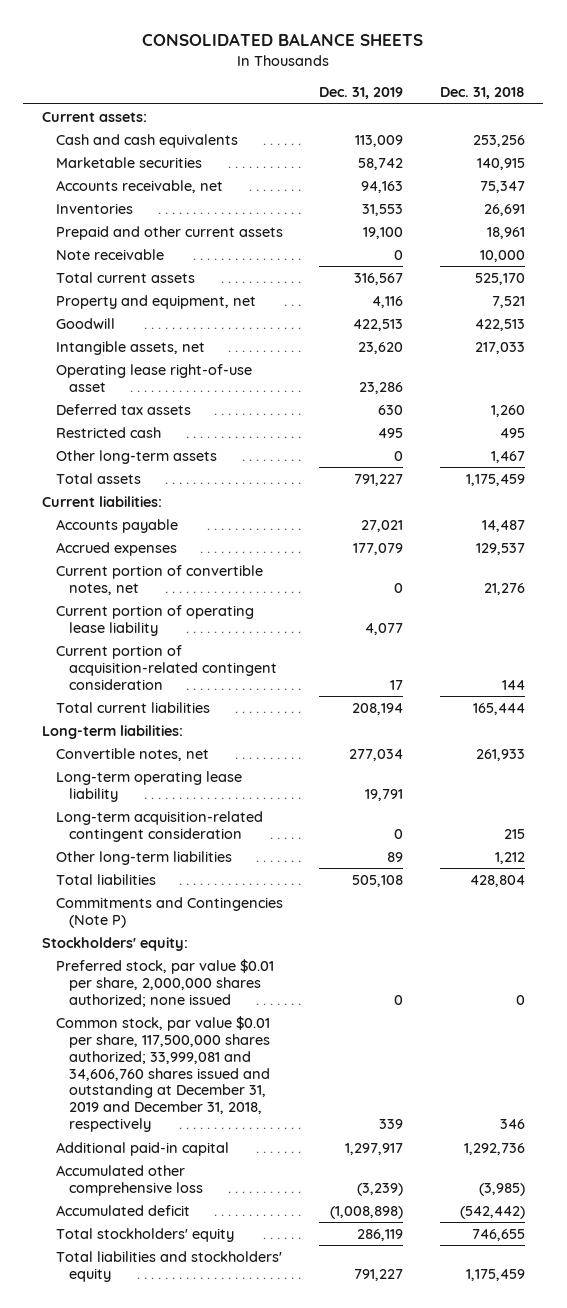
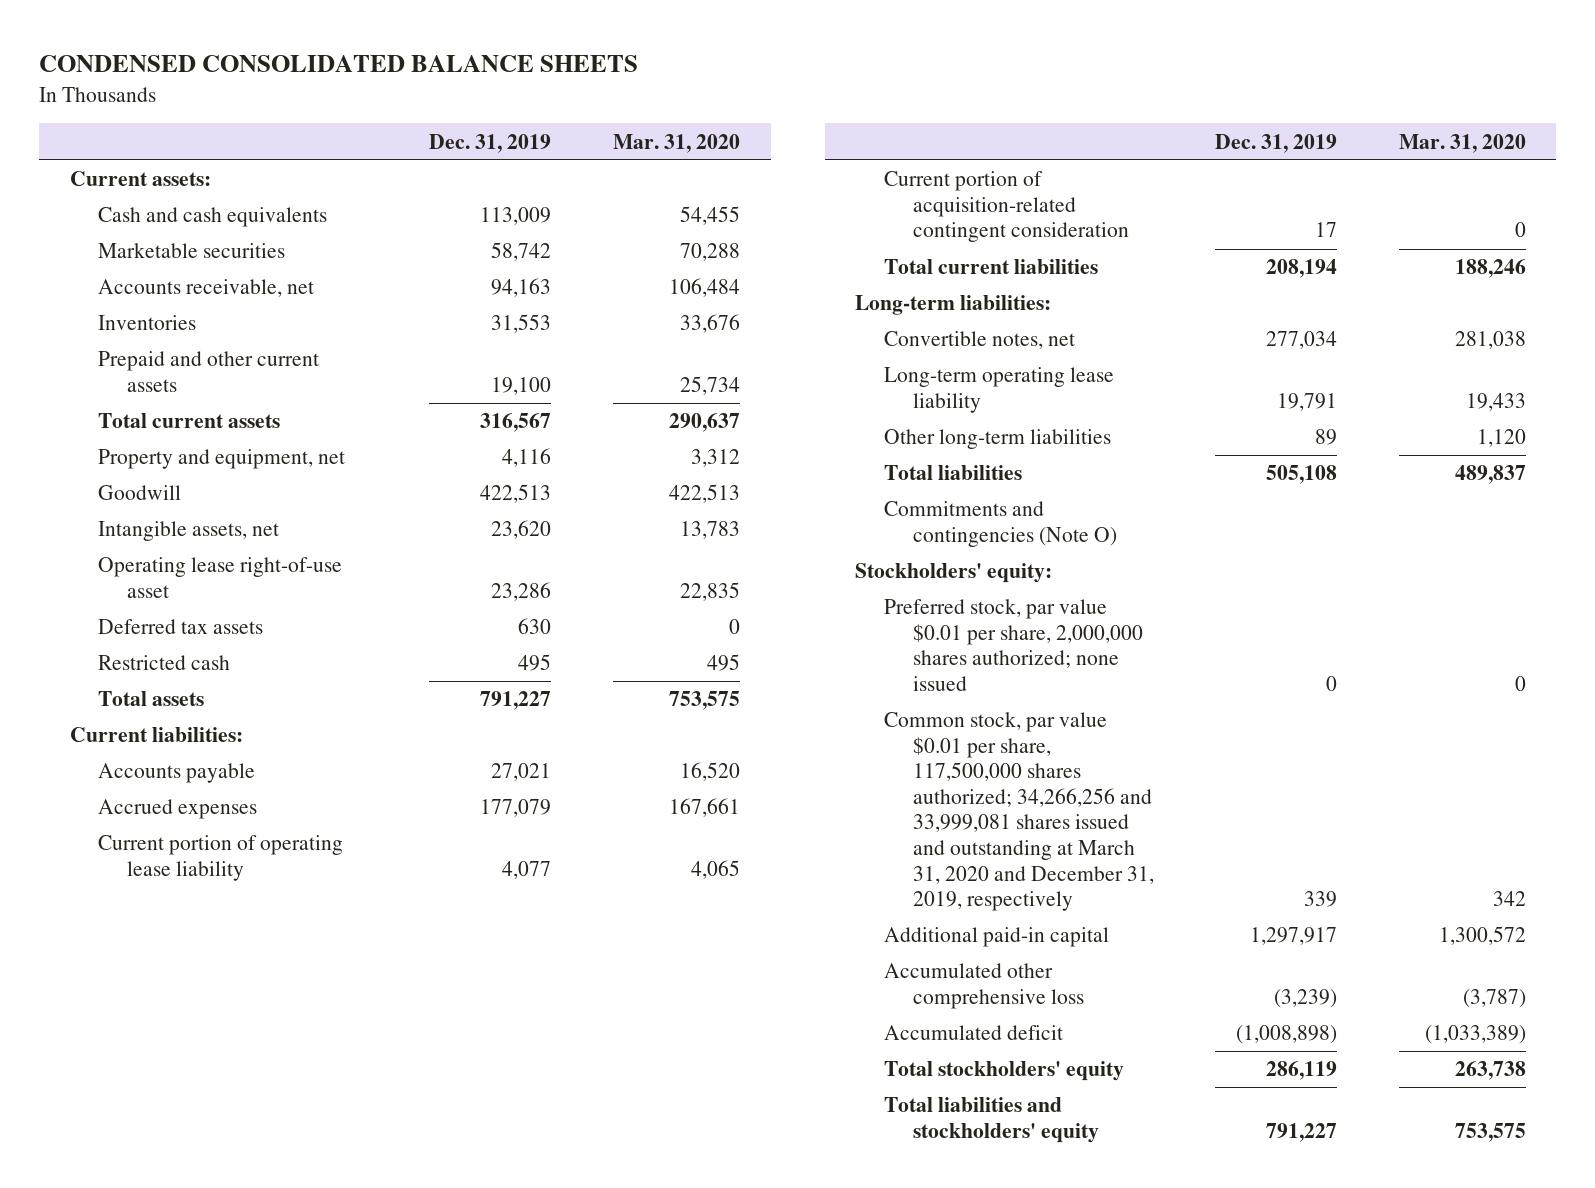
[142,33,424,47] CONSOLIDATED BALANCE SHEETS -> [38,55,638,73] CONDENSED CONSOLIDATED BALANCE SHEETS
[439,87,525,100] Dec. 31, 2018 -> none
none -> [612,133,740,153] Mar. 31, 2020
[55,248,164,260] Note receivable -> none
[55,449,217,464] Other long-term assets -> none
[55,564,263,595] Current portion of convertible notes, net -> none
[55,810,263,842] Long-term acquisition-related contingent consideration -> none
[55,896,283,928] Commitments and Contingencies (Note P) -> [884,501,1117,547] Commitments and contingencies (Note O)
[55,1015,271,1133] Common stock, par value $0.01 per share, 117,500,000 shares authorized; 33,999,081 and 34,606,760 shares issued and outstanding at December 31, 2019 and December 31, 2018, respectively -> [884,712,1154,912] Common stock, par value $0.01 per share, 117,500,000 shares authorized; 34,266,256 and 33,999,081 shares issued and outstanding at March 31, 2020 and December 31, 2019, respectively

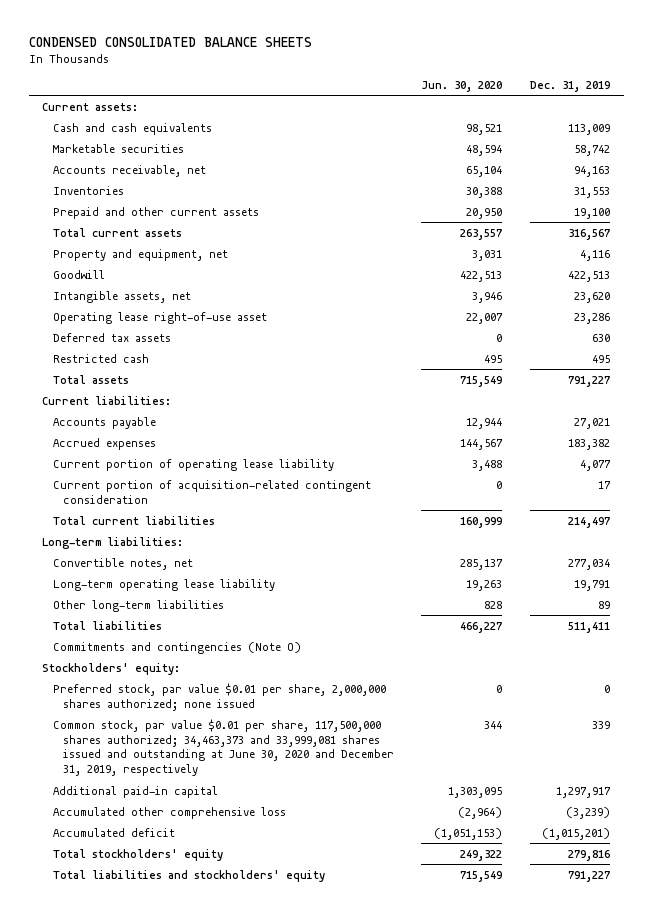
[612,133,740,153] Mar. 31, 2020 -> none
none -> [421,80,503,92] Jun. 30, 2020
[480,799,552,818] 177,079 -> [567,438,610,450] 183,382
[1266,259,1338,279] 208,194 -> [567,516,610,528] 214,497
[1266,465,1338,485] 505,108 -> [567,621,610,633] 511,411
[884,712,1154,912] Common stock, par value $0.01 per share, 117,500,000 shares authorized; 34,266,256 and 33,999,081 shares issued and outstanding at March 31, 2020 and December 31, 2019, respectively -> [52,718,395,777] Common stock, par value $0.01 per share, 117,500,000 shares authorized; 34,463,373 and 33,999,081 shares issued and outstanding at June 30, 2020 and December 31, 2019, respectively
[1236,1025,1338,1045] (1,008,898) -> [541,827,610,840] (1,015,201)
[1266,1061,1338,1081] 286,119 -> [567,849,610,861] 279,816

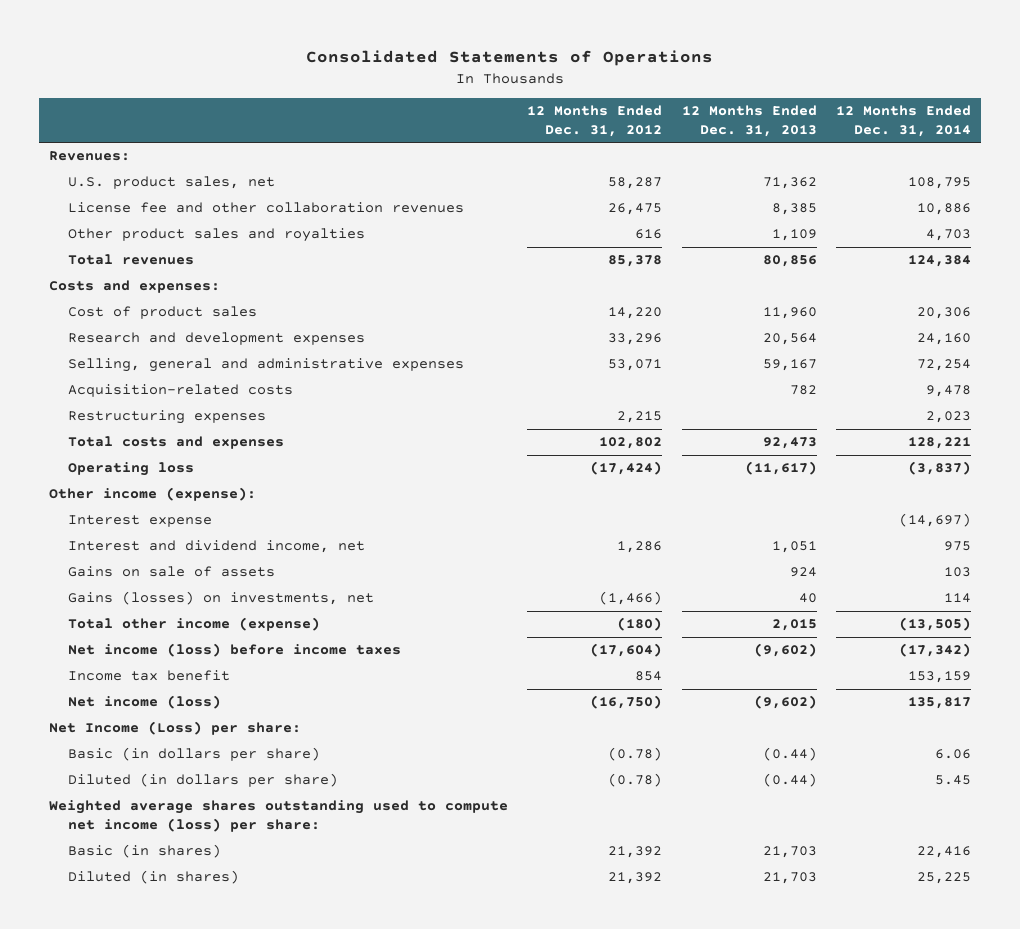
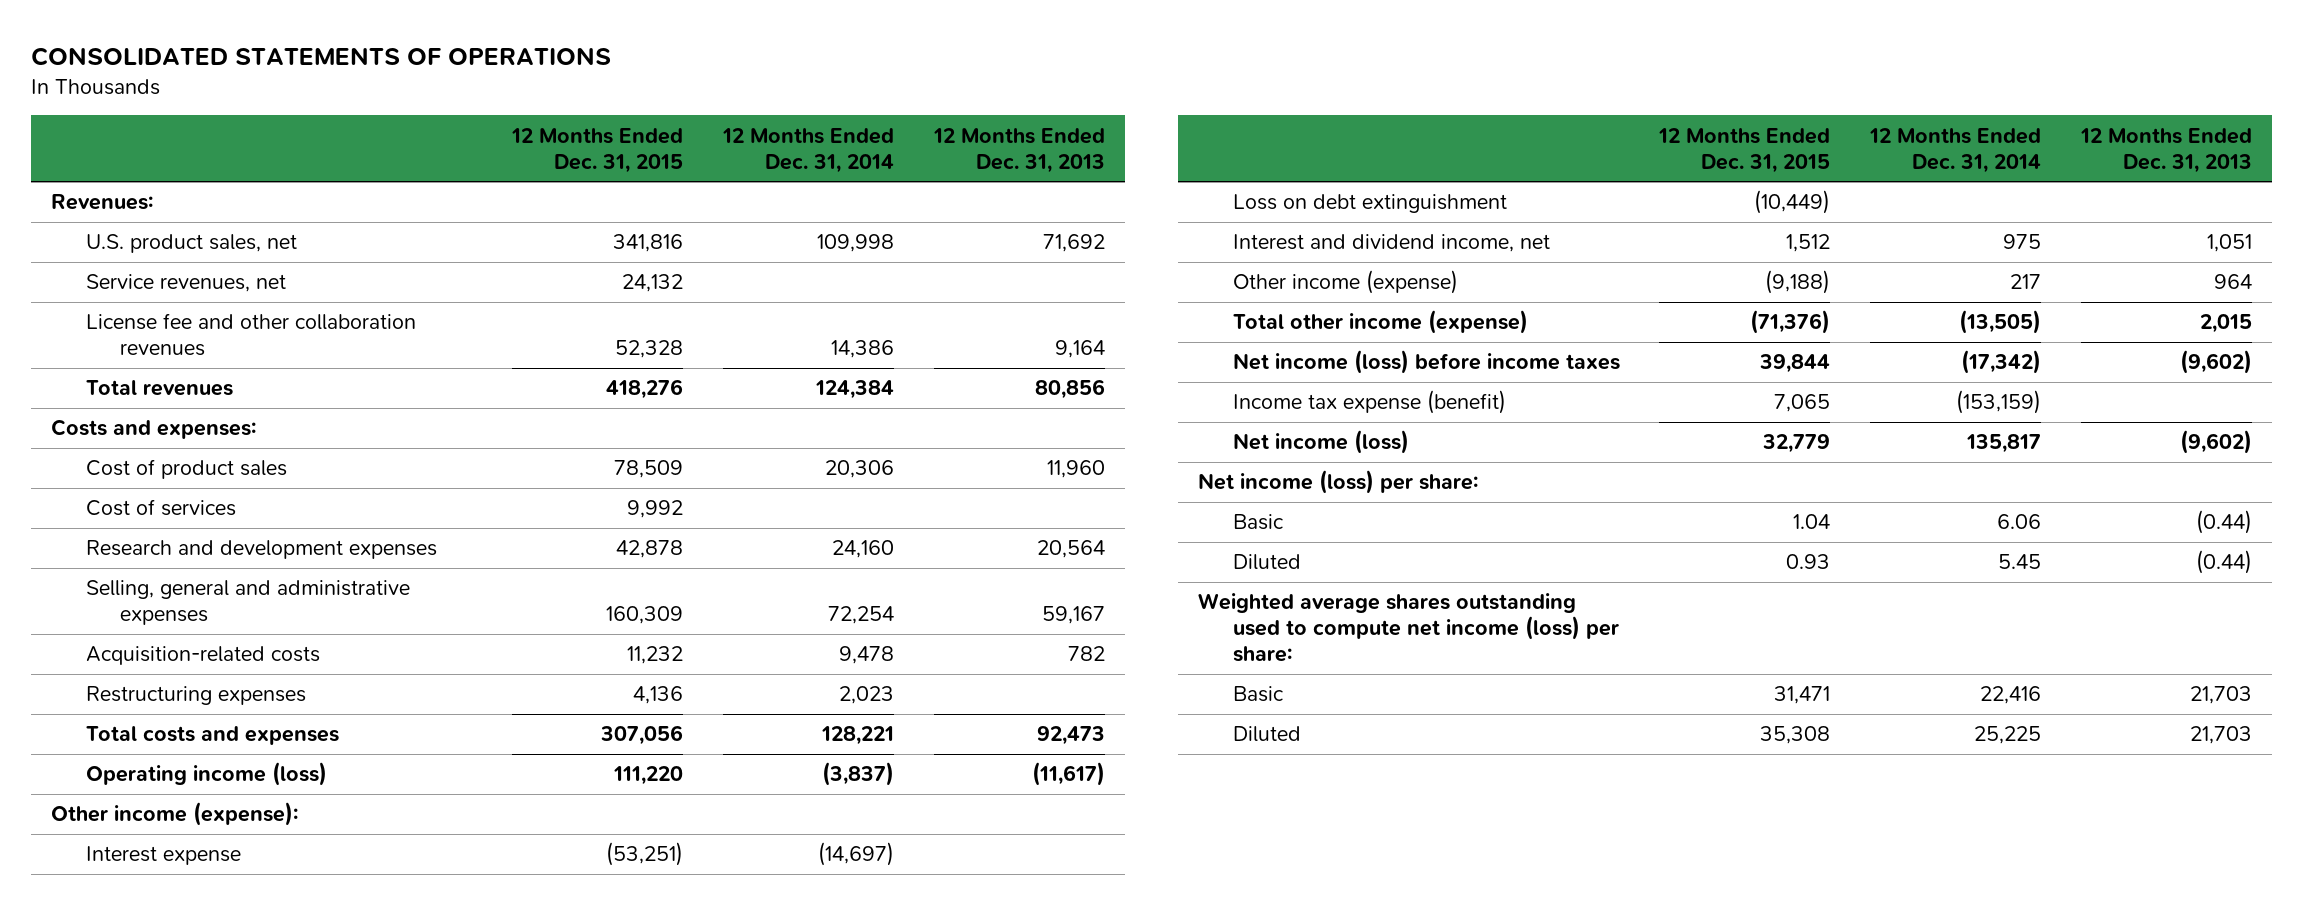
[305,50,713,67] Consolidated Statements of Operations -> [31,46,612,66] CONSOLIDATED STATEMENTS OF OPERATIONS
[527,105,663,138] 12 Months Ended Dec. 31, 2012 -> none
none -> [511,127,684,173] 12 Months Ended Dec. 31, 2015
[67,228,365,243] Other product sales and royalties -> none
[762,177,817,190] 71,362 -> [1042,234,1105,253] 71,692
[907,177,971,190] 108,795 -> [816,234,894,253] 109,998
none -> [85,274,286,293] Service revenues, net
[771,203,817,216] 8,385 -> [1054,340,1105,359] 9,164
[916,203,971,216] 10,886 -> [830,340,894,359] 14,386
none -> [85,499,236,517] Cost of services
[67,462,194,477] Operating loss -> [85,762,327,787] Operating income (loss)
none -> [1232,194,1507,214] Loss on debt extinguishment
[67,566,275,578] Gains on sale of assets -> none
[67,591,374,606] Gains (losses) on investments, net -> none
none -> [1232,270,1458,295] Other income (expense)
[67,670,230,682] Income tax benefit -> [1232,390,1506,415] Income tax expense (benefit)
[907,671,971,684] 153,159 -> [1956,390,2042,415] (153,159)
[48,721,301,736] Net Income (Loss) per share: -> [1198,470,1479,495] Net income (loss) per share:
[67,747,320,762] Basic (in dollars per share) -> [1232,514,1284,531] Basic
[67,773,338,788] Diluted (in dollars per share) -> [1232,554,1301,571] Diluted
[67,844,221,859] Basic (in shares) -> [1232,686,1284,703] Basic
[67,870,239,885] Diluted (in shares) -> [1232,726,1301,743] Diluted

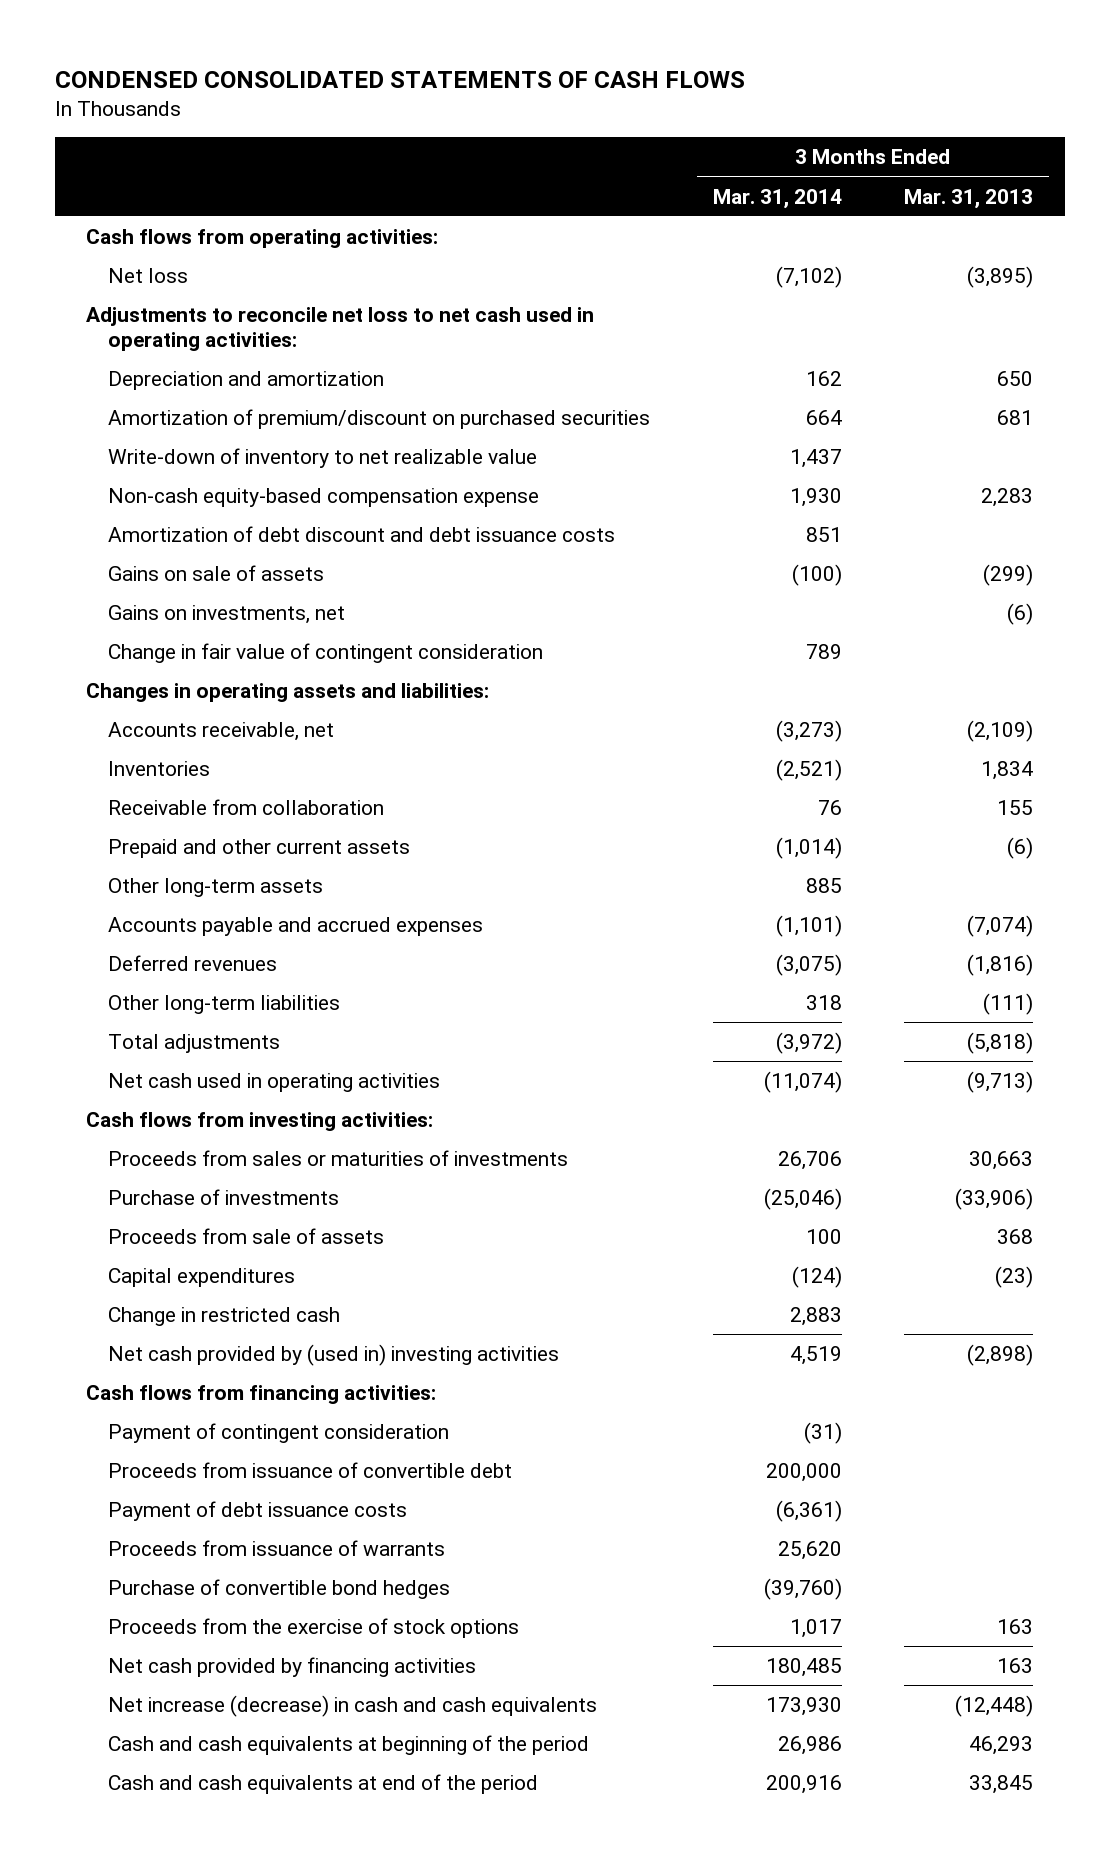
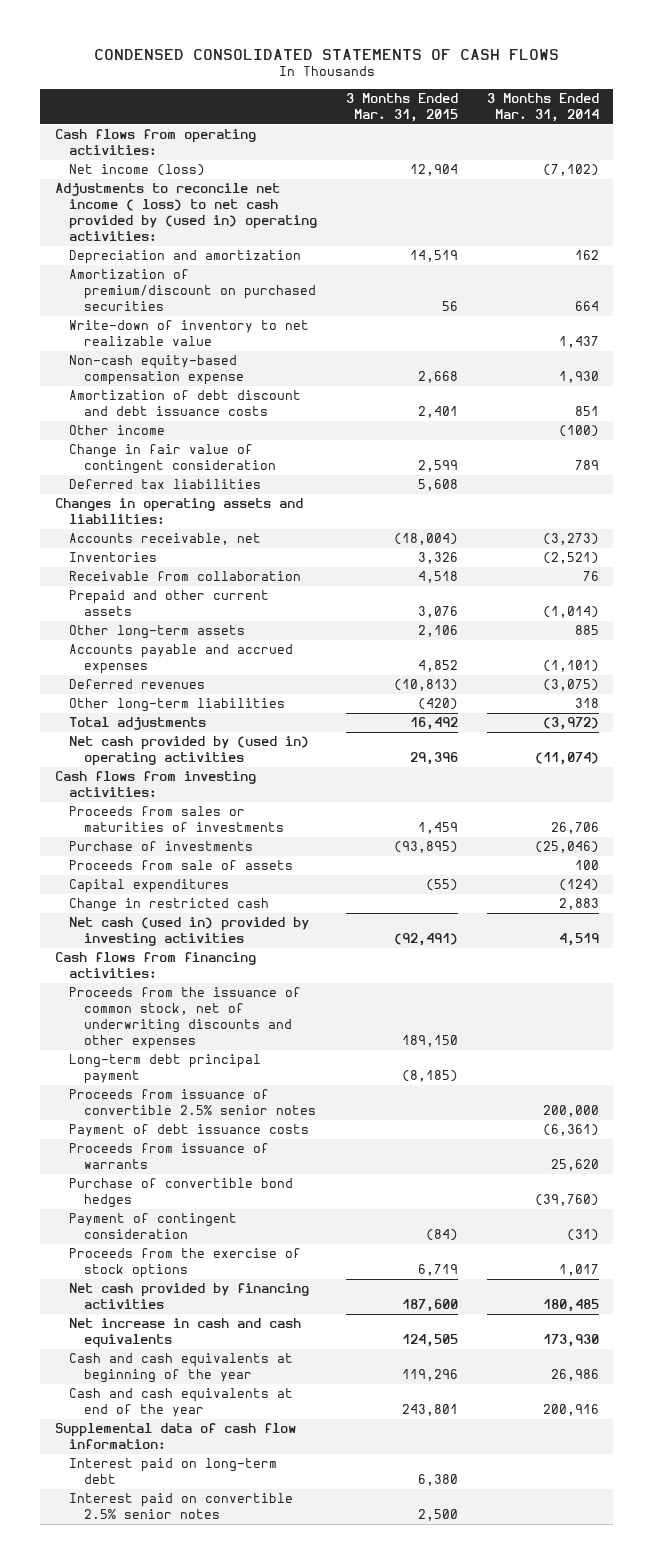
[904,188,1034,209] Mar. 31, 2013 -> none
none -> [346,93,459,122] 3 Months Ended Mar. 31, 2015
[108,268,189,284] Net loss -> [69,164,206,177] Net income (loss)
[86,307,595,351] Adjustments to reconcile net loss to net cash used in operating activities: -> [54,183,318,241] Adjustments to reconcile net income ( loss) to net cash provided by (used in) operating activities:
[108,565,325,582] Gains on sale of assets -> none
[108,605,346,625] Gains on investments, net -> none
none -> [69,425,166,436] Other income
none -> [69,479,262,490] Deferred tax liabilities
[108,1073,441,1093] Net cash used in operating activities -> [69,736,310,767] Net cash provided by (used in) operating activities
[108,1344,560,1367] Net cash provided by (used in) investing activities -> [69,917,310,947] Net cash (used in) provided by investing activities
none -> [69,987,302,1049] Proceeds from the issuance of common stock, net of underwriting discounts and other expenses
none -> [69,1054,262,1085] Long-term debt principal payment
[108,1462,513,1479] Proceeds from issuance of convertible debt -> [69,1089,317,1116] Proceeds from issuance of convertible 2.5% senior notes
[108,1423,450,1444] Payment of contingent consideration -> [69,1213,238,1240] Payment of contingent consideration
[108,1695,598,1718] Net increase (decrease) in cash and cash equivalents -> [69,1318,302,1349] Net increase in cash and cash equivalents
[108,1735,590,1756] Cash and cash equivalents at beginning of the period -> [69,1353,294,1384] Cash and cash equivalents at beginning of the year
[108,1774,539,1795] Cash and cash equivalents at end of the period -> [69,1388,294,1418] Cash and cash equivalents at end of the year
none -> [54,1423,296,1450] Supplemental data of cash flow information:
none -> [69,1458,278,1485] Interest paid on long-term debt
none -> [69,1493,294,1520] Interest paid on convertible 2.5% senior notes

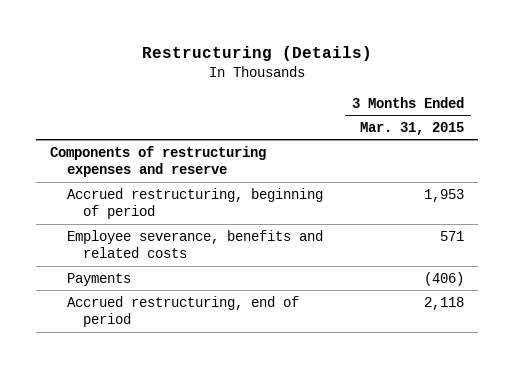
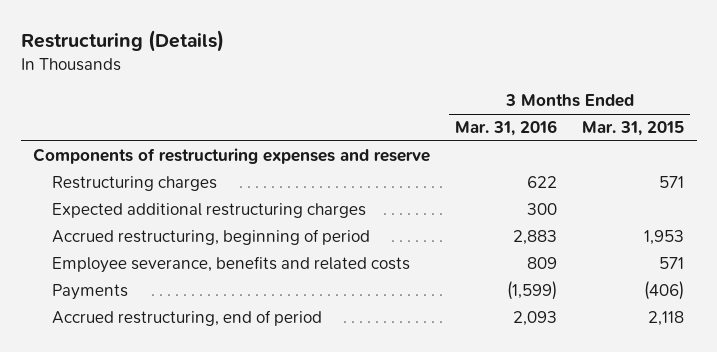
none -> [455,120,558,137] Mar. 31, 2016
none -> [52,176,218,192] Restructuring charges
none -> [52,203,367,219] Expected additional restructuring charges

